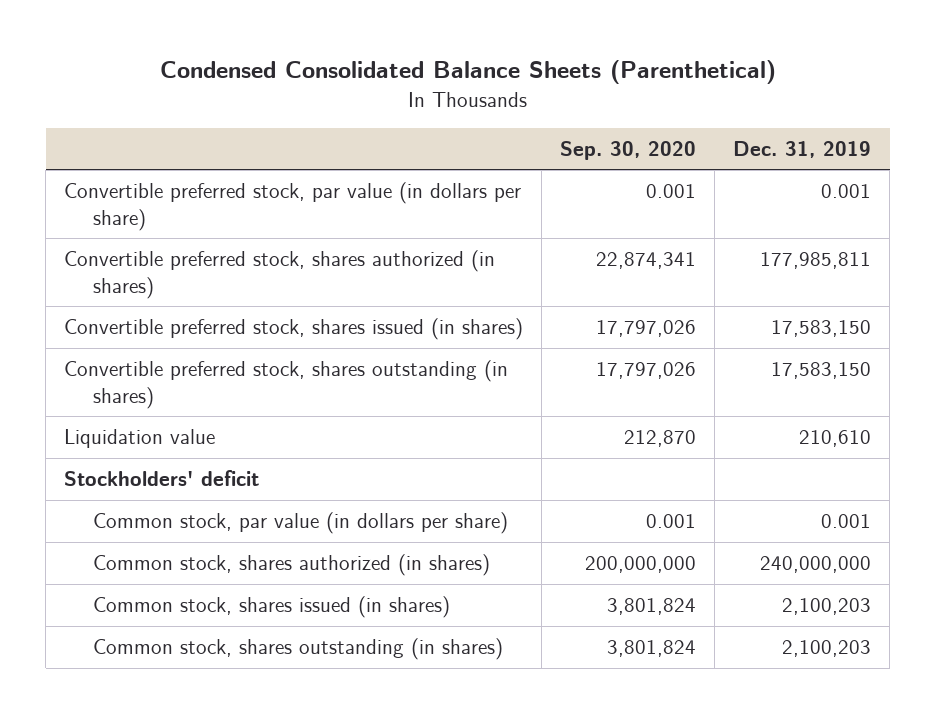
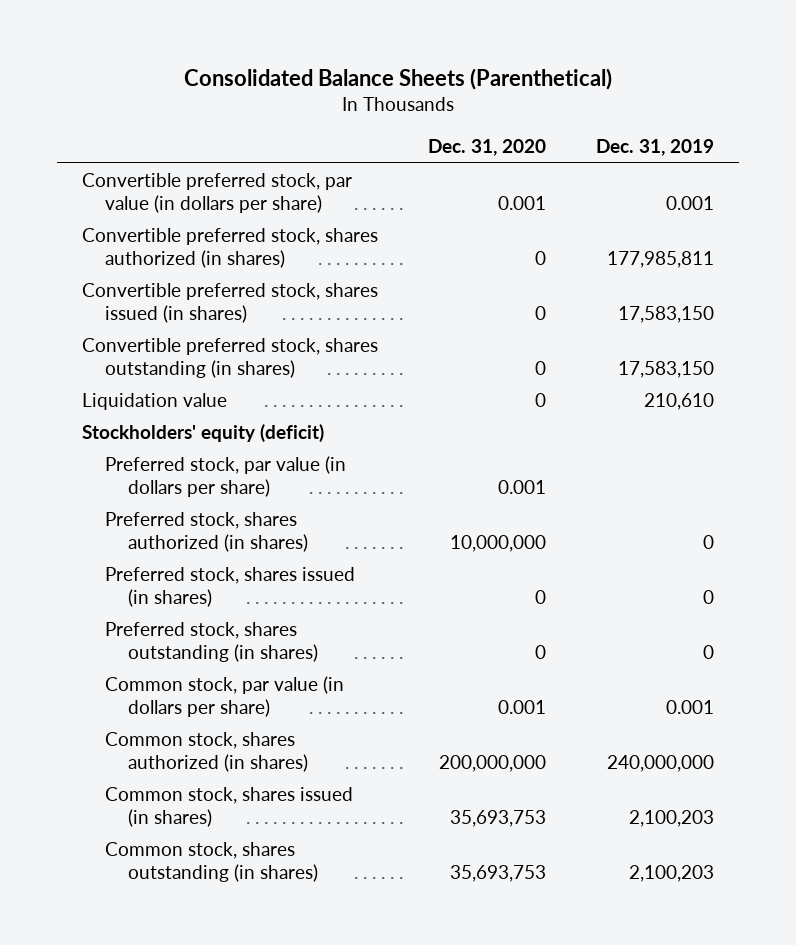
[159,60,776,85] Condensed Consolidated Balance Sheets (Parenthetical) -> [183,67,612,90] Consolidated Balance Sheets (Parenthetical)
[560,140,697,160] Sep. 30, 2020 -> none
none -> [427,139,546,157] Dec. 31, 2020
[64,470,260,487] Stockholders' deficit -> [81,423,324,442] Stockholders' equity (deficit)
none -> [105,455,347,497] Preferred stock, par value (in dollars per share)
none -> [105,511,309,552] Preferred stock, shares authorized (in shares)
none -> [105,566,356,607] Preferred stock, shares issued (in shares)
none -> [105,621,319,662] Preferred stock, shares outstanding (in shares)

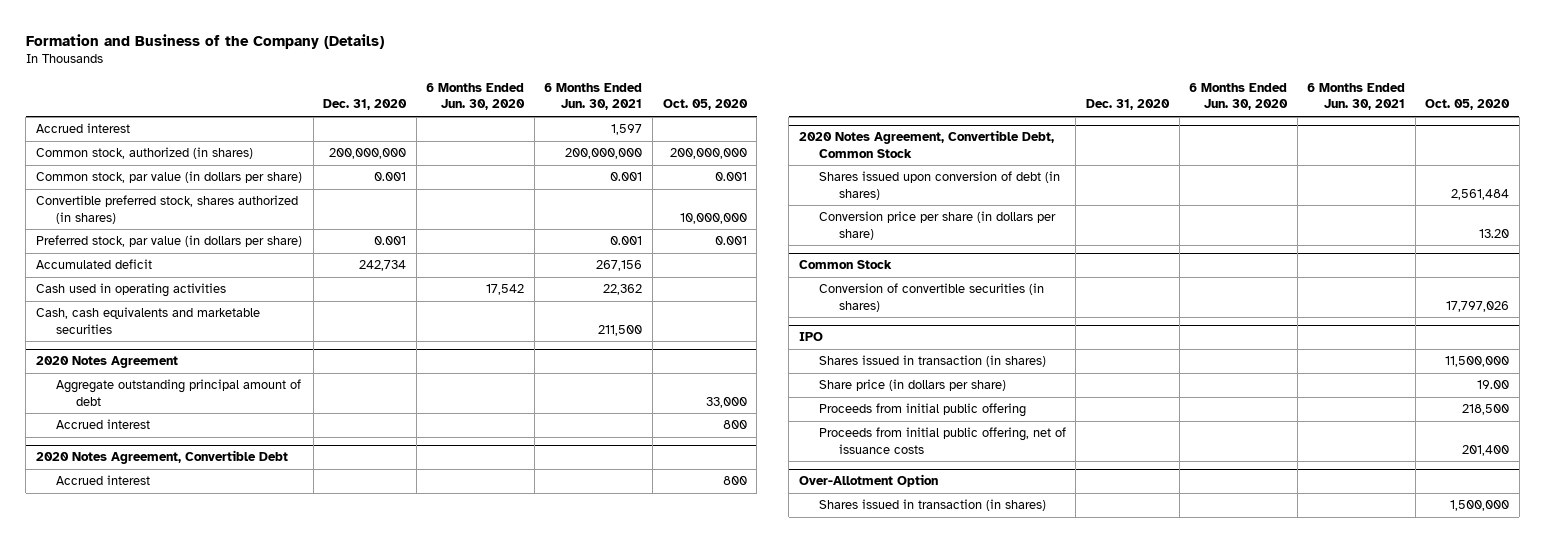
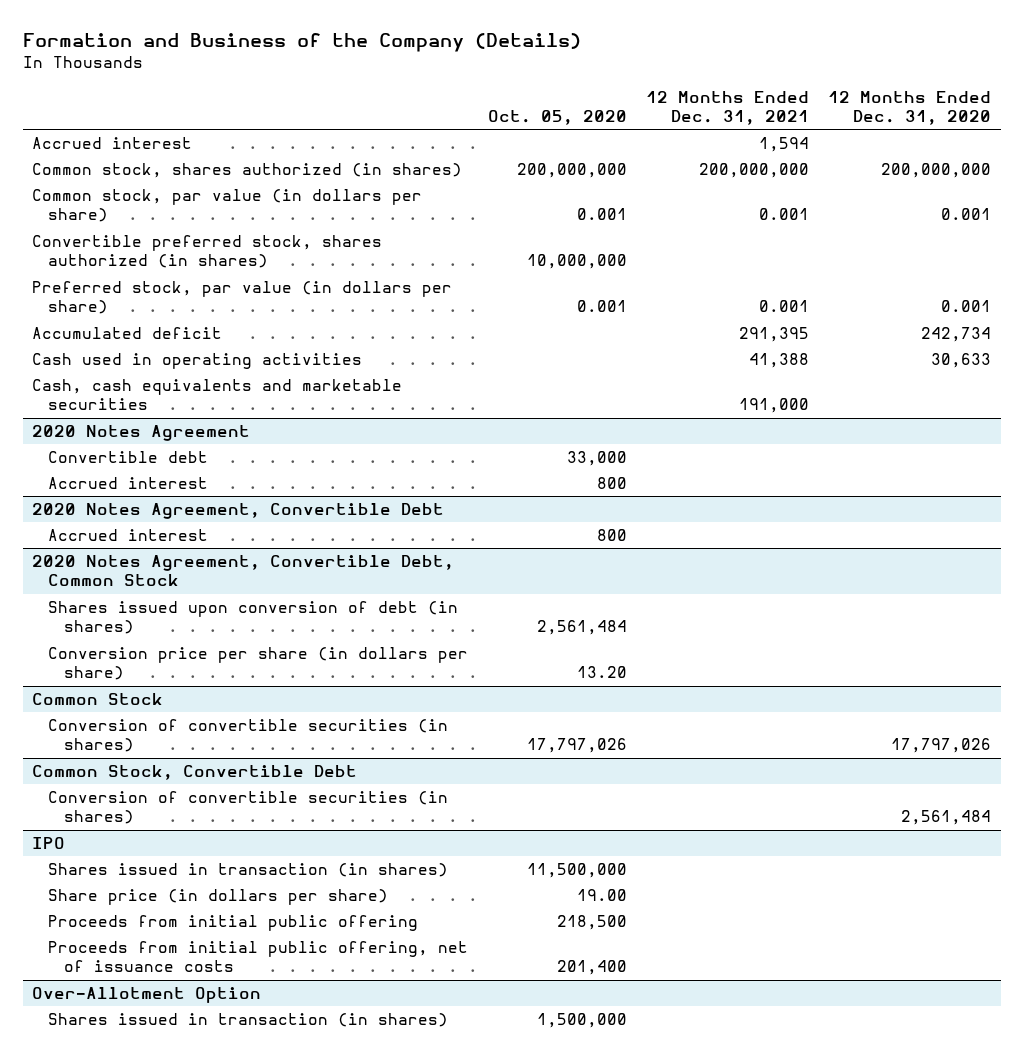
[323,99,408,111] Dec. 31, 2020 -> none
[426,83,526,111] 6 Months Ended Jun. 30, 2020 -> none
[544,83,643,111] 6 Months Ended Jun. 30, 2021 -> none
none -> [645,90,809,125] 12 Months Ended Dec. 31, 2021
none -> [828,90,992,125] 12 Months Ended Dec. 31, 2020
[35,147,253,160] Common stock, authorized (in shares) -> [32,163,463,179] Common stock, shares authorized (in shares)
[56,379,302,406] Aggregate outstanding principal amount of debt -> [48,451,209,464] Convertible debt
none -> [32,765,358,781] Common Stock, Convertible Debt
none -> [48,791,449,825] Conversion of convertible securities (in shares)

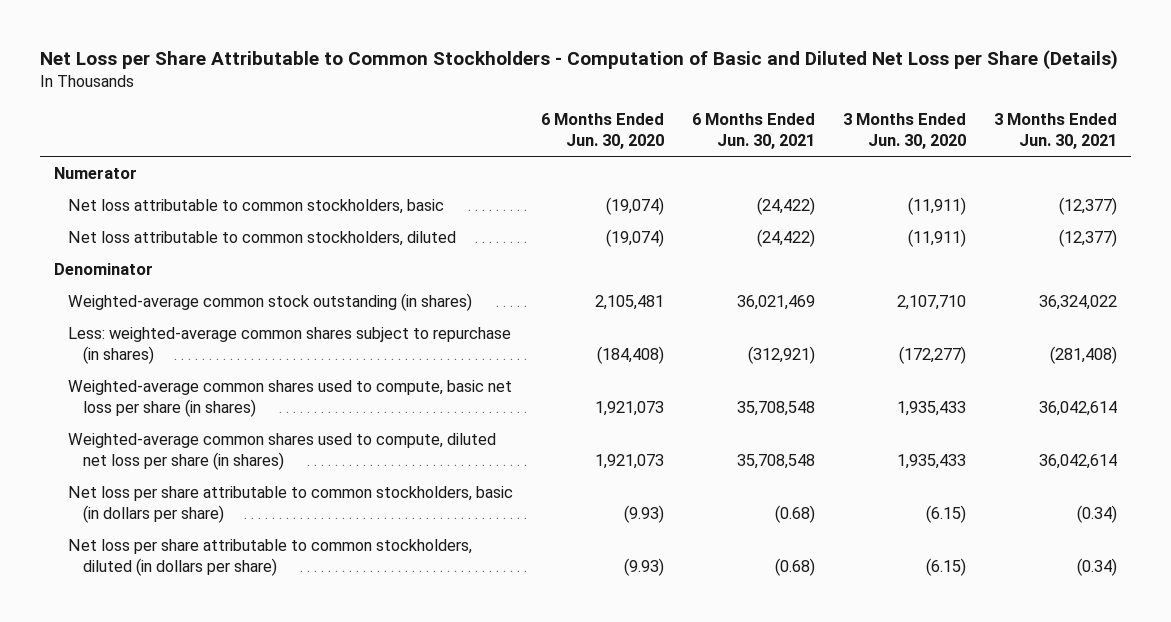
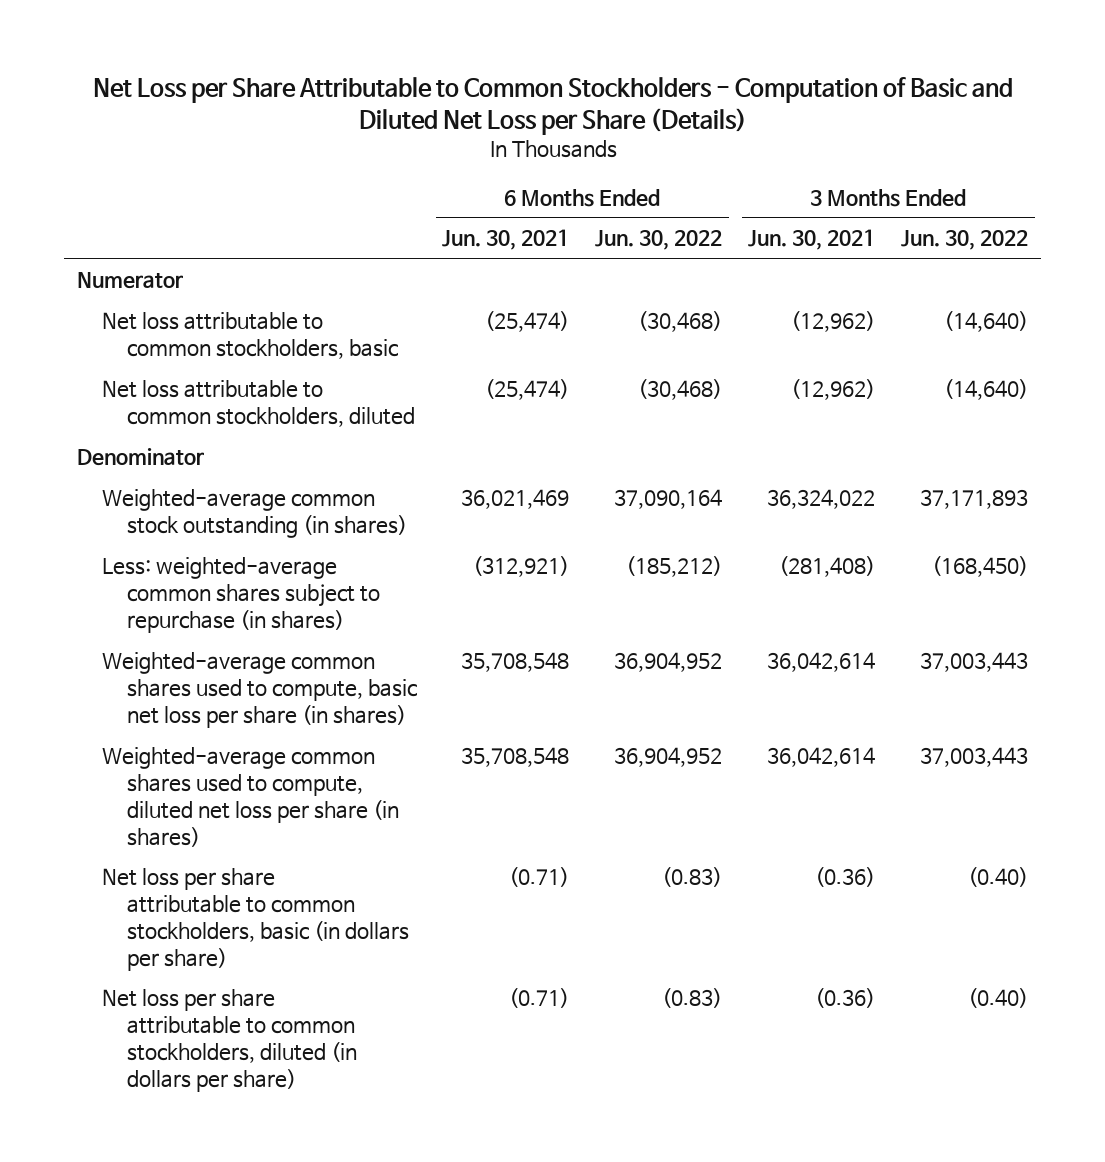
[541,113,665,150] 6 Months Ended Jun. 30, 2020 -> none
[842,113,966,150] 3 Months Ended Jun. 30, 2020 -> none
none -> [595,230,723,251] Jun. 30, 2022
none -> [901,230,1029,251] Jun. 30, 2022
[757,196,816,215] (24,422) -> [485,310,570,332] (25,474)
[1058,196,1117,215] (12,377) -> [791,310,876,332] (12,962)
[757,228,816,247] (24,422) -> [485,378,570,400] (25,474)
[1058,228,1117,247] (12,377) -> [791,378,876,400] (12,962)
[775,504,816,523] (0.68) -> [509,866,570,887] (0.71)
[1076,504,1117,523] (0.34) -> [815,866,876,887] (0.36)
[775,557,816,576] (0.68) -> [509,987,570,1008] (0.71)
[1076,557,1117,576] (0.34) -> [815,987,876,1008] (0.36)

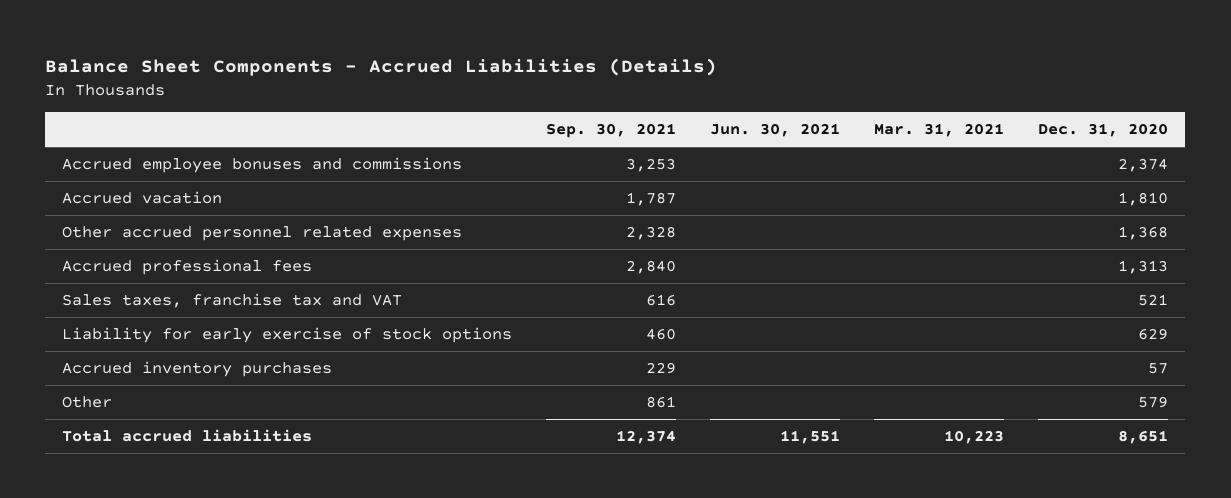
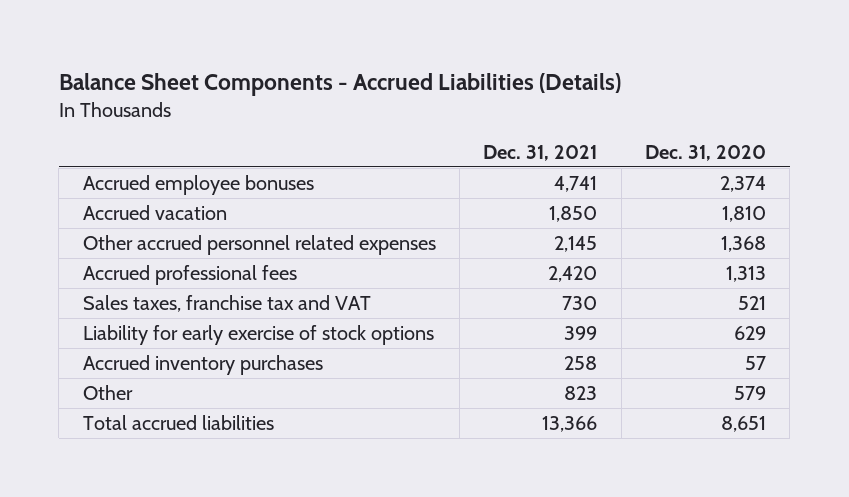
[546,123,677,139] Sep. 30, 2021 -> none
[710,123,841,138] Jun. 30, 2021 -> none
[874,123,1005,138] Mar. 31, 2021 -> none
none -> [483,144,598,161] Dec. 31, 2021
[62,157,463,174] Accrued employee bonuses and commissions -> [82,175,314,196] Accrued employee bonuses

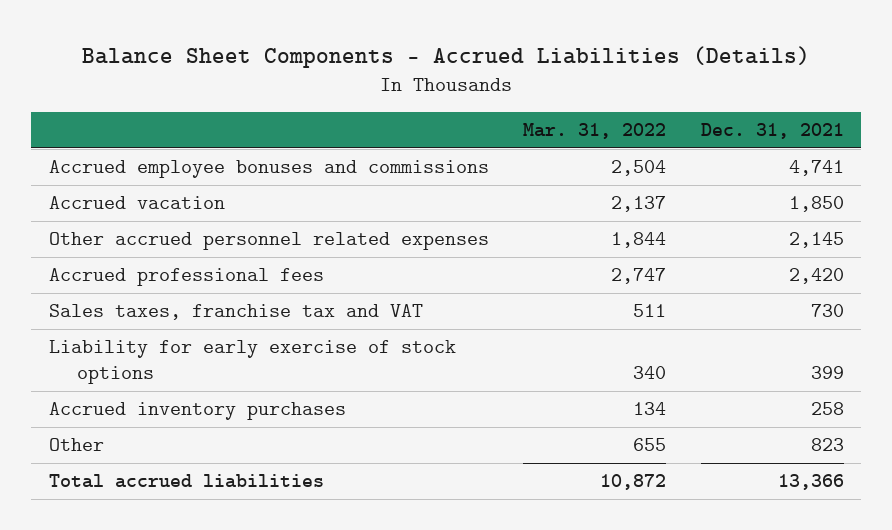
[644,144,766,161] Dec. 31, 2020 -> none
none -> [523,123,667,140] Mar. 31, 2022
[82,175,314,196] Accrued employee bonuses -> [48,160,489,179] Accrued employee bonuses and commissions

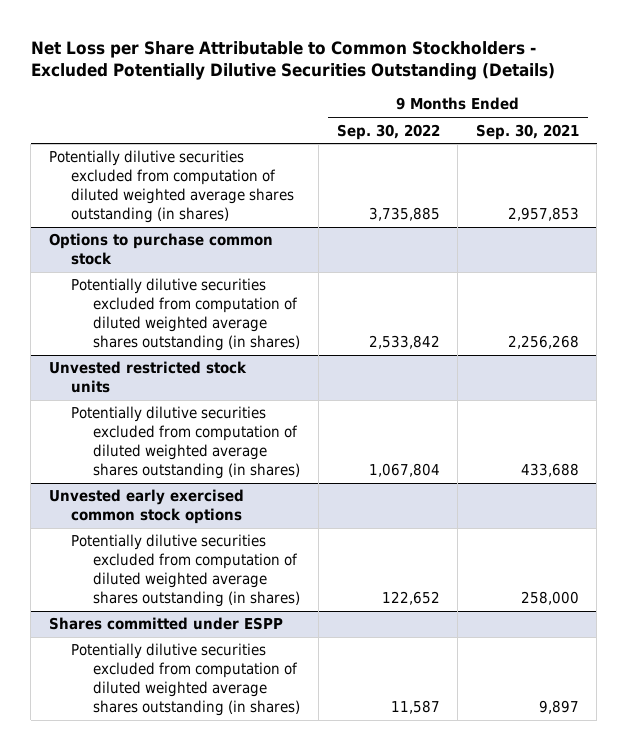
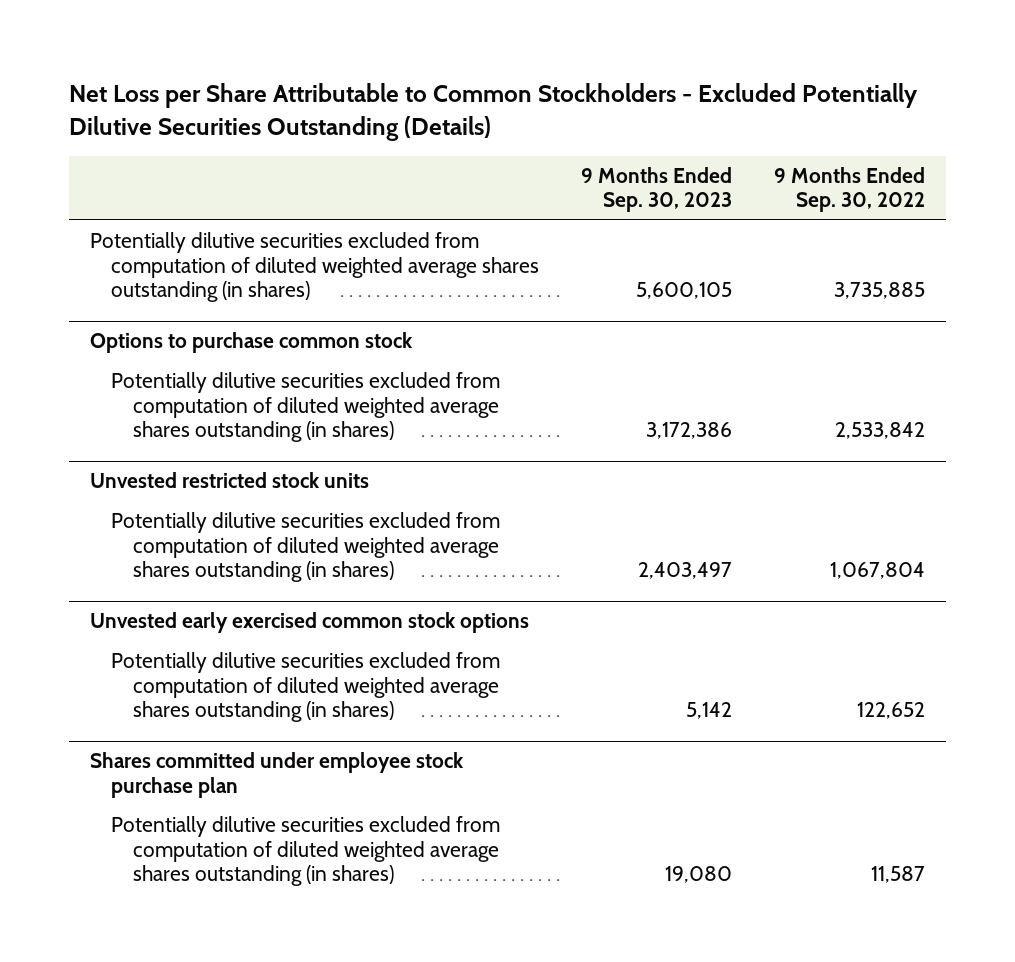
[475,123,579,140] Sep. 30, 2021 -> none
none -> [581,166,733,213] 9 Months Ended Sep. 30, 2023
[48,617,283,631] Shares committed under ESPP -> [89,752,464,798] Shares committed under employee stock purchase plan

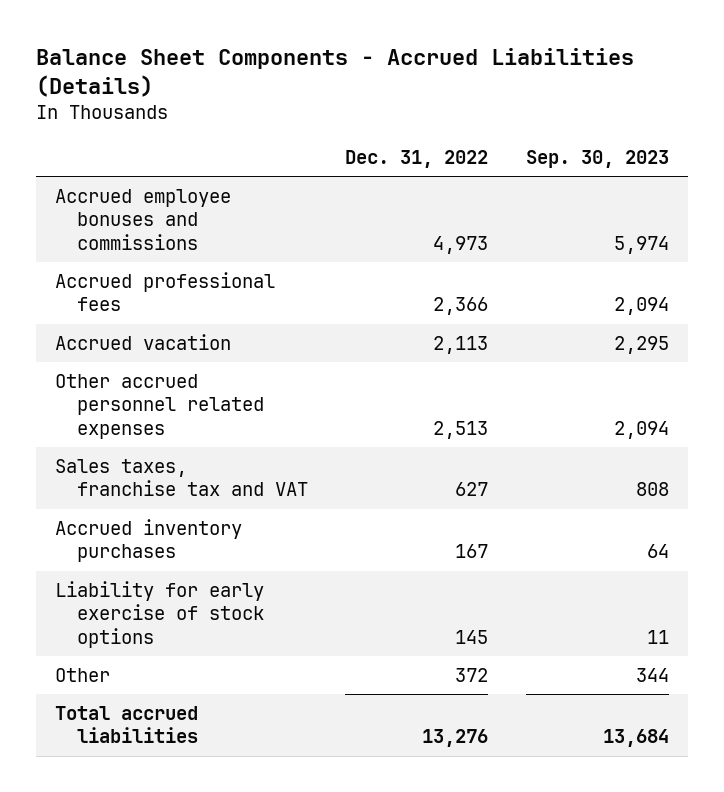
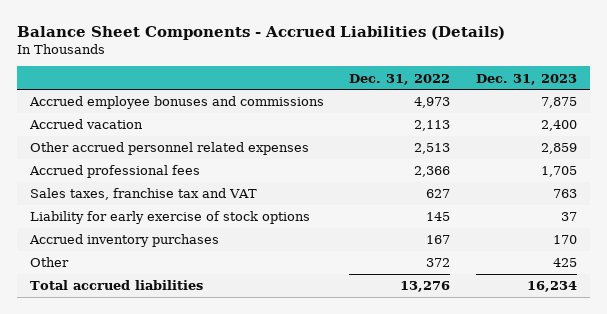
[525,149,669,168] Sep. 30, 2023 -> none
none -> [475,73,577,85] Dec. 31, 2023
[55,271,276,312] Accrued professional fees -> [28,165,200,179] Accrued professional fees
[55,518,243,563] Accrued inventory purchases -> [28,234,219,248] Accrued inventory purchases

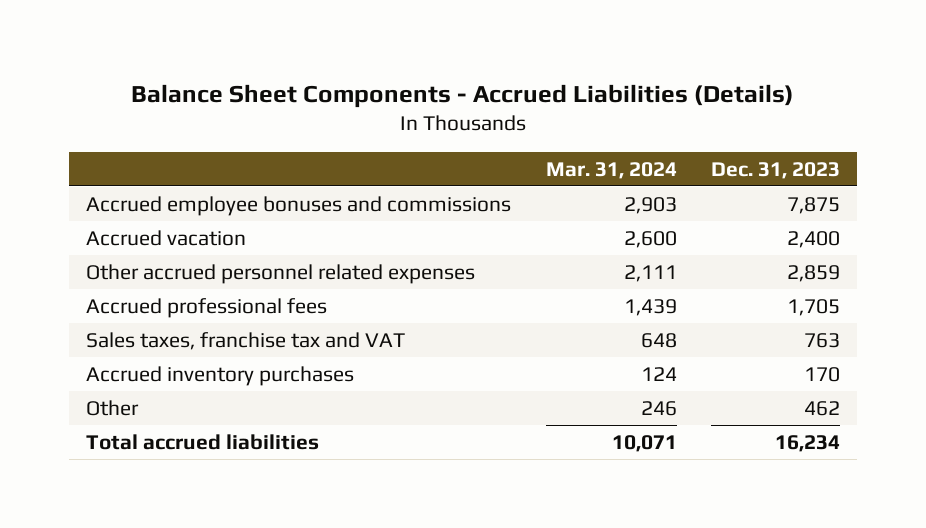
[349,73,451,85] Dec. 31, 2022 -> none
none -> [545,161,677,179] Mar. 31, 2024
[29,211,310,225] Liability for early exercise of stock options -> none
[552,258,577,268] 425 -> [803,400,840,416] 462

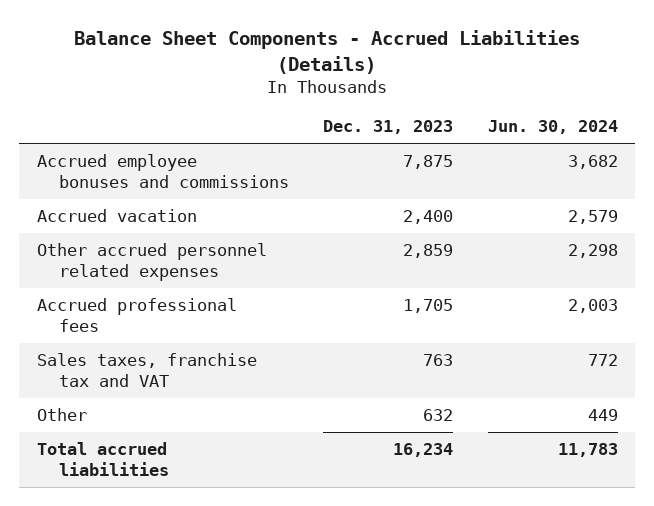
[545,161,677,179] Mar. 31, 2024 -> none
none -> [487,120,618,135] Jun. 30, 2024
[86,365,355,386] Accrued inventory purchases -> none
[803,400,840,416] 462 -> [423,408,454,421] 632

